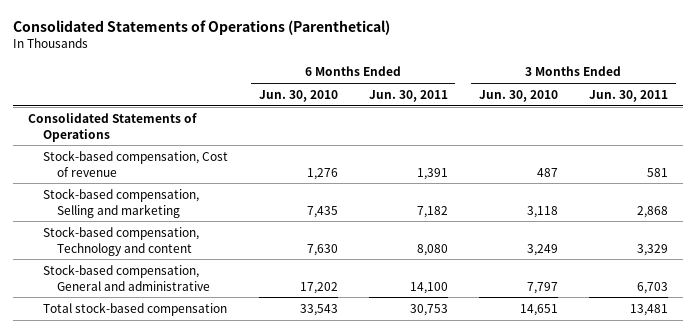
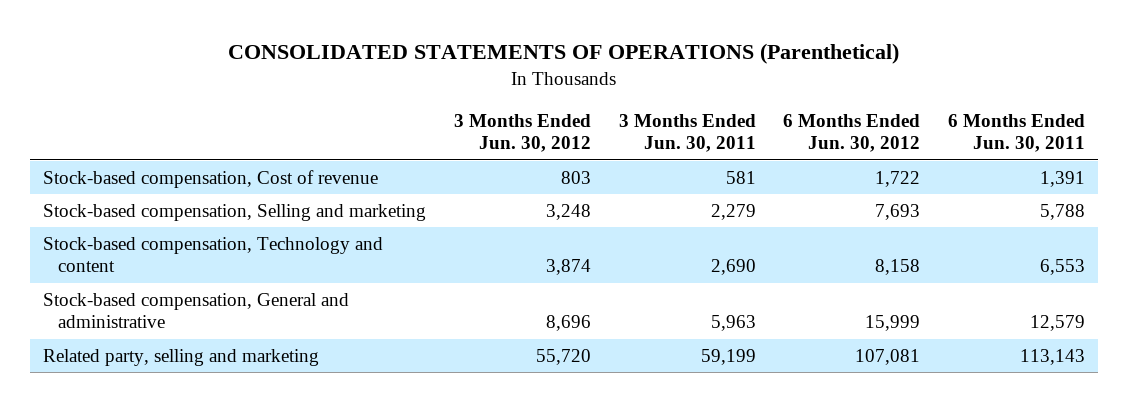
[12,19,390,35] Consolidated Statements of Operations (Parenthetical) -> [228,43,900,65] CONSOLIDATED STATEMENTS OF OPERATIONS (Parenthetical)
[258,90,338,103] Jun. 30, 2010 -> none
[478,90,558,103] Jun. 30, 2010 -> none
none -> [453,113,591,153] 3 Months Ended Jun. 30, 2012
none -> [783,113,921,153] 6 Months Ended Jun. 30, 2012
[28,112,198,142] Consolidated Statements of Operations -> none
[42,301,227,316] Total stock-based compensation -> none
[416,205,448,218] 7,182 -> [1039,203,1085,220] 5,788
[636,205,668,218] 2,868 -> [710,203,756,220] 2,279
[416,243,448,256] 8,080 -> [1039,259,1085,276] 6,553
[636,243,668,256] 3,329 -> [710,259,756,276] 2,690
[409,281,448,294] 14,100 -> [1029,315,1085,332] 12,579
[636,281,668,294] 6,703 -> [710,315,756,332] 5,963
none -> [43,348,320,366] Related party, selling and marketing

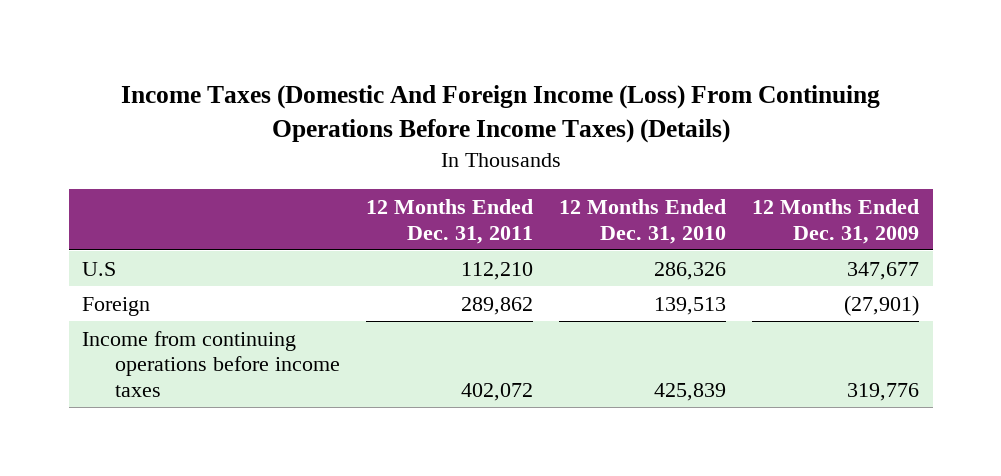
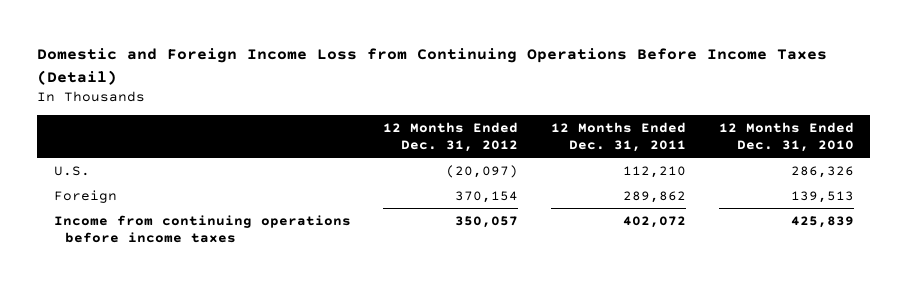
[120,85,880,144] Income Taxes (Domestic And Foreign Income (Loss) From Continuing Operations Before Income Taxes) (Details) -> [37,48,828,85] Domestic and Foreign Income Loss from Continuing Operations Before Income Taxes (Detail)
[752,198,920,244] 12 Months Ended Dec. 31, 2009 -> none
none -> [383,121,519,153] 12 Months Ended Dec. 31, 2012
[81,261,116,276] U.S -> [53,165,90,176] U.S.

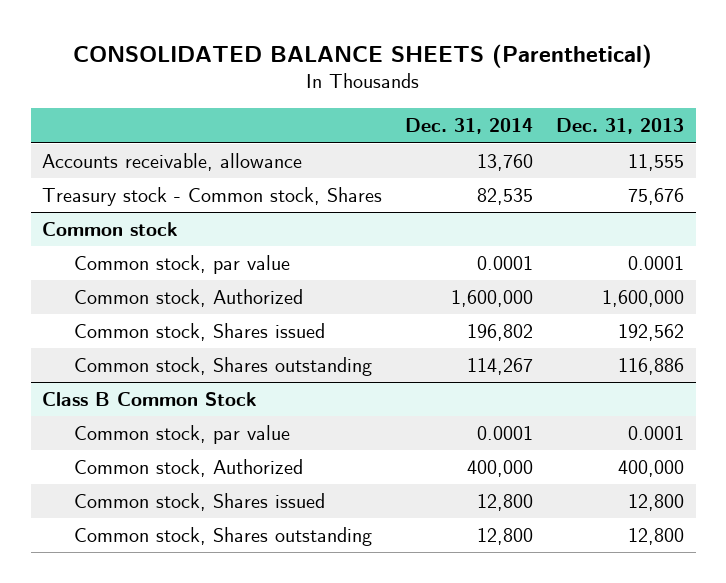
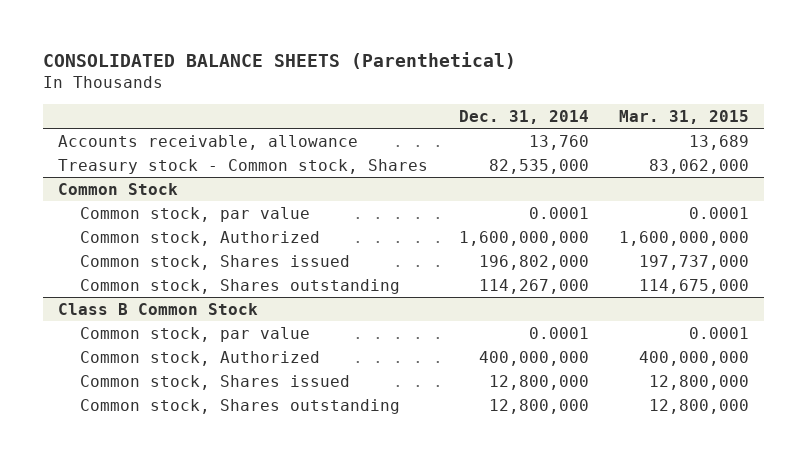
[556,118,685,135] Dec. 31, 2013 -> none
none -> [618,109,749,124] Mar. 31, 2015
[477,188,534,206] 82,535 -> [488,158,589,174] 82,535,000
[42,222,179,237] Common stock -> [58,182,179,195] Common Stock
[451,290,534,308] 1,600,000 -> [458,230,589,246] 1,600,000,000
[467,324,534,342] 196,802 -> [478,254,589,270] 196,802,000
[467,358,534,376] 114,267 -> [478,278,589,294] 114,267,000
[467,460,534,478] 400,000 -> [478,350,589,366] 400,000,000
[477,494,534,512] 12,800 -> [488,374,589,390] 12,800,000
[477,528,534,546] 12,800 -> [488,398,589,414] 12,800,000

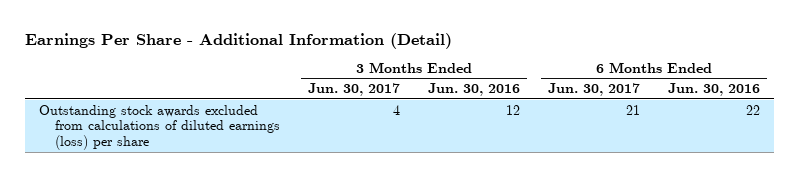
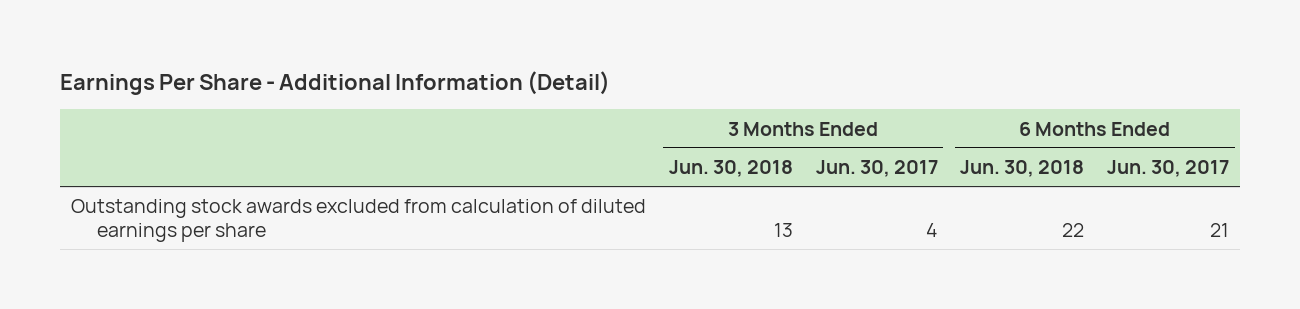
[428,83,521,97] Jun. 30, 2016 -> none
[668,83,761,97] Jun. 30, 2016 -> none
none -> [669,160,794,178] Jun. 30, 2018
none -> [960,160,1085,178] Jun. 30, 2018
[38,104,281,151] Outstanding stock awards excluded from calculations of diluted earnings (loss) per share -> [71,199,647,242] Outstanding stock awards excluded from calculation of diluted earnings per share

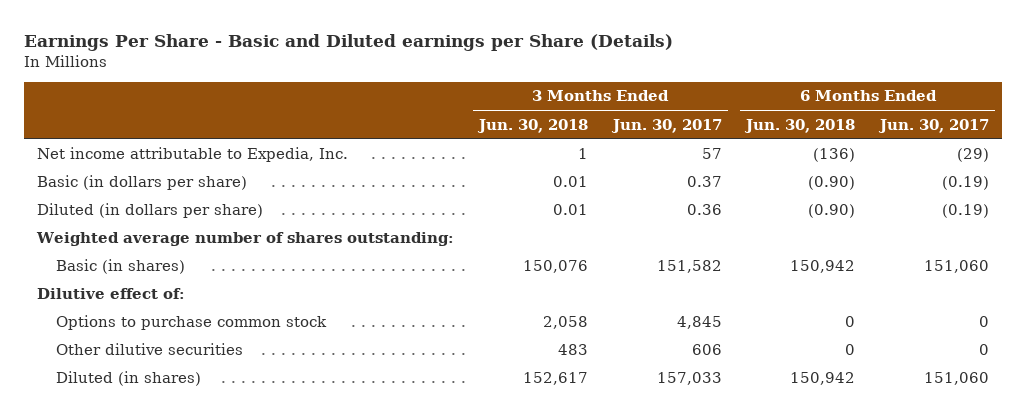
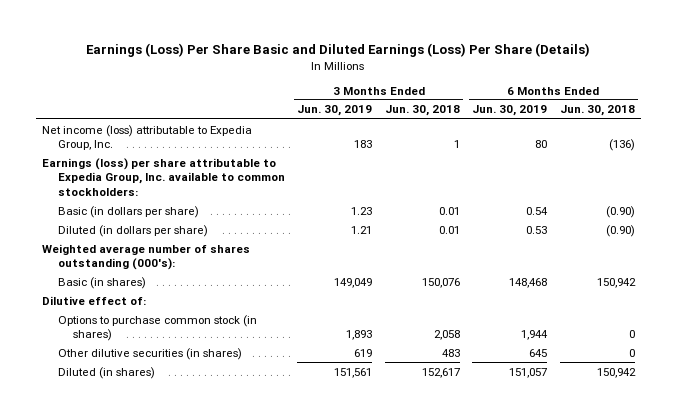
[24,34,674,52] Earnings Per Share - Basic and Diluted earnings per Share (Details) -> [86,43,591,58] Earnings (Loss) Per Share Basic and Diluted Earnings (Loss) Per Share (Details)
[610,118,722,133] Jun. 30, 2017 -> none
[878,118,990,133] Jun. 30, 2017 -> none
none -> [297,105,373,117] Jun. 30, 2019
none -> [472,105,548,117] Jun. 30, 2019
[36,146,348,162] Net income attributable to Expedia, Inc. -> [42,124,253,151] Net income (loss) attributable to Expedia Group, Inc.
none -> [42,157,285,196] Earnings (loss) per share attributable to Expedia Group, Inc. available to common stockholders:
[35,231,454,246] Weighted average number of shares outstanding: -> [42,243,251,271] Weighted average number of shares outstanding (000's):
[55,314,327,330] Options to purchase common stock -> [57,314,257,342] Options to purchase common stock (in shares)
[55,342,243,355] Other dilutive securities -> [57,347,242,360] Other dilutive securities (in shares)

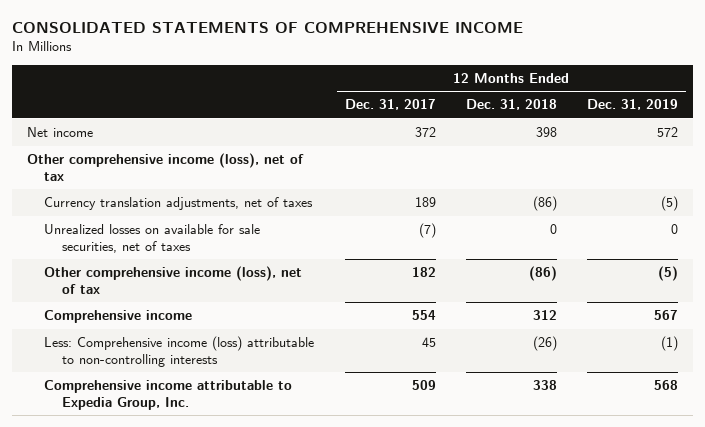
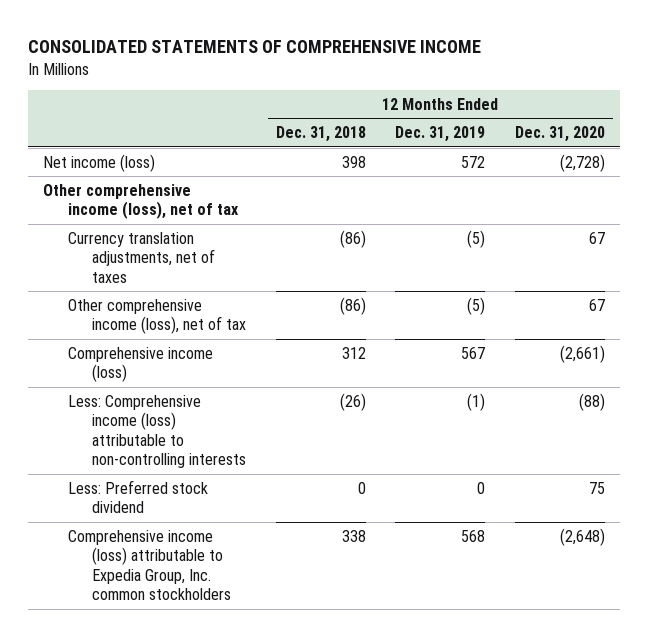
[344,99,436,111] Dec. 31, 2017 -> none
none -> [515,126,606,143] Dec. 31, 2020
[26,127,93,138] Net income -> [43,153,156,172] Net income (loss)
[44,224,261,253] Unrealized losses on available for sale securities, net of taxes -> none
[44,310,193,324] Comprehensive income -> [67,346,213,383] Comprehensive income (loss)
none -> [67,479,208,514] Less: Preferred stock dividend
[44,380,293,410] Comprehensive income attributable to Expedia Group, Inc. -> [67,529,231,601] Comprehensive income (loss) attributable to Expedia Group, Inc. common stockholders

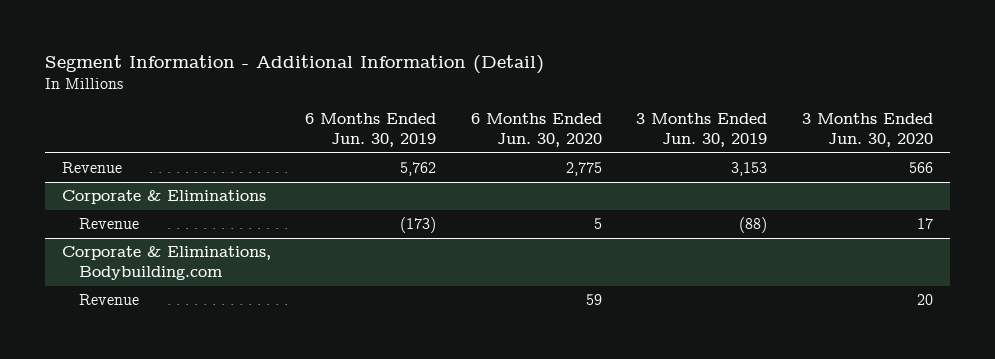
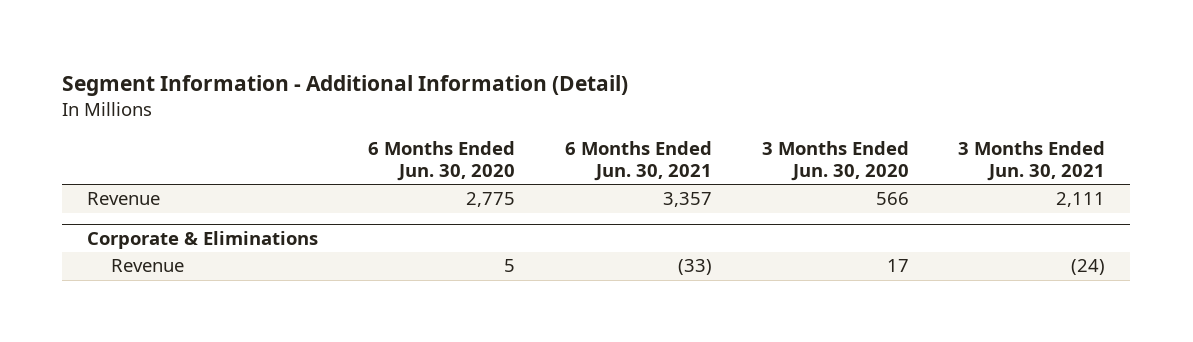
[305,112,437,147] 6 Months Ended Jun. 30, 2019 -> none
[636,112,768,147] 3 Months Ended Jun. 30, 2019 -> none
none -> [564,140,712,182] 6 Months Ended Jun. 30, 2021
none -> [958,140,1106,182] 3 Months Ended Jun. 30, 2021
[61,246,271,281] Corporate & Eliminations, Bodybuilding.com -> none
[78,294,139,306] Revenue -> none

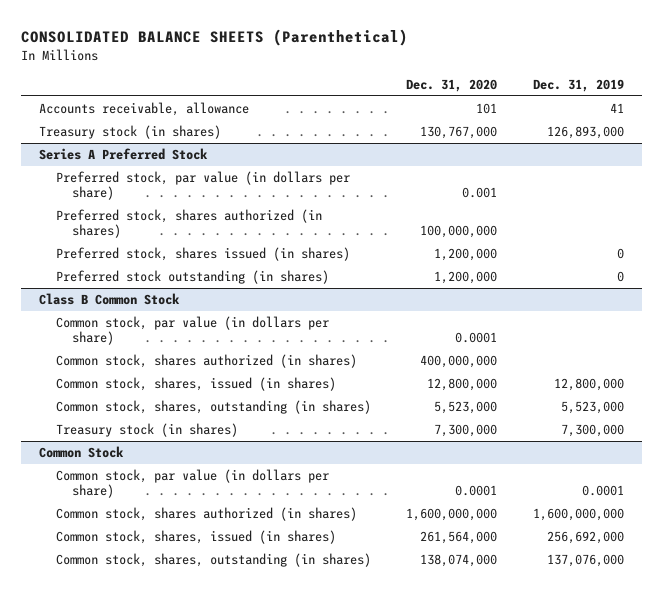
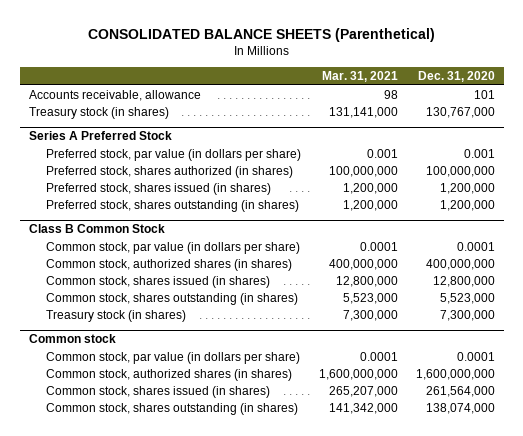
[532,79,624,93] Dec. 31, 2019 -> none
none -> [322,71,399,83] Mar. 31, 2021
[55,270,329,285] Preferred stock outstanding (in shares) -> [46,199,300,212] Preferred stock, shares outstanding (in shares)
[55,354,357,369] Common stock, shares authorized (in shares) -> [46,258,293,271] Common stock, authorized shares (in shares)
[55,377,336,392] Common stock, shares, issued (in shares) -> [46,275,271,288] Common stock, shares issued (in shares)
[55,400,371,415] Common stock, shares, outstanding (in shares) -> [46,292,299,305] Common stock, shares outstanding (in shares)
[39,446,125,459] Common Stock -> [28,334,116,344] Common stock
[55,507,357,522] Common stock, shares authorized (in shares) -> [46,368,293,381] Common stock, authorized shares (in shares)
[55,530,336,545] Common stock, shares, issued (in shares) -> [46,385,271,398] Common stock, shares issued (in shares)
[55,553,371,568] Common stock, shares, outstanding (in shares) -> [46,402,299,415] Common stock, shares outstanding (in shares)

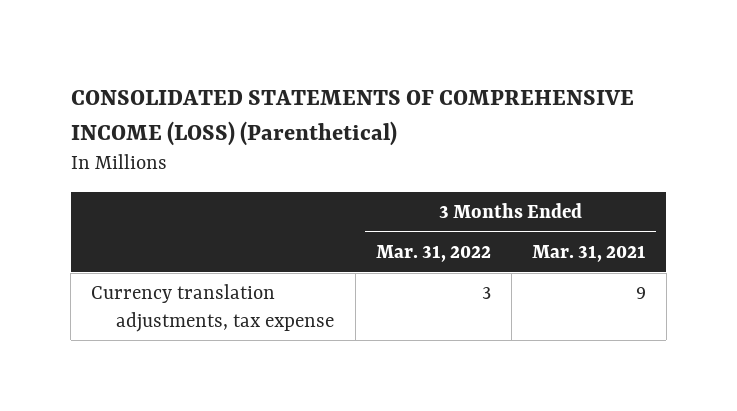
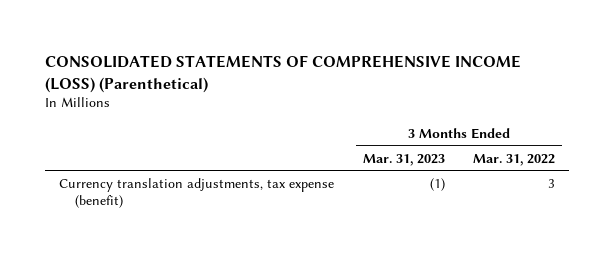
[531,245,646,263] Mar. 31, 2021 -> none
none -> [362,153,445,166] Mar. 31, 2023
[91,284,335,332] Currency translation adjustments, tax expense -> [59,177,335,208] Currency translation adjustments, tax expense (benefit)

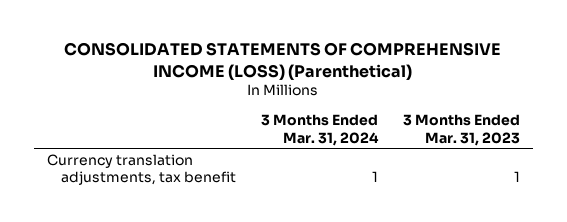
[473,153,556,166] Mar. 31, 2022 -> none
none -> [261,113,380,146] 3 Months Ended Mar. 31, 2024
[59,177,335,208] Currency translation adjustments, tax expense (benefit) -> [46,153,237,186] Currency translation adjustments, tax benefit
[429,177,445,191] (1) -> [514,171,521,183] 1

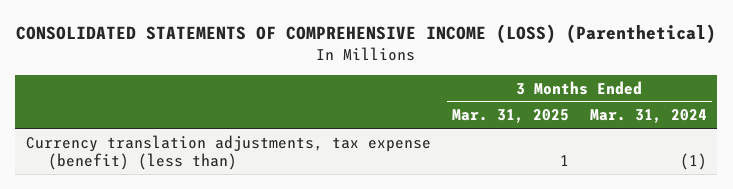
[403,113,521,146] 3 Months Ended Mar. 31, 2023 -> none
none -> [451,109,569,124] Mar. 31, 2025
[46,153,237,186] Currency translation adjustments, tax benefit -> [25,134,431,170] Currency translation adjustments, tax expense (benefit) (less than)
[372,171,379,183] 1 -> [679,152,707,170] (1)

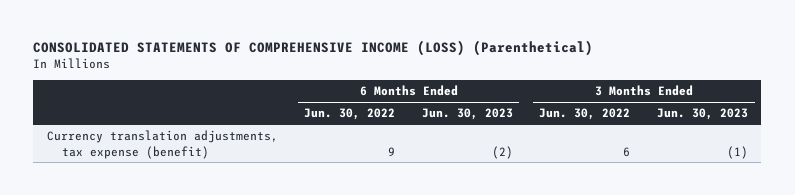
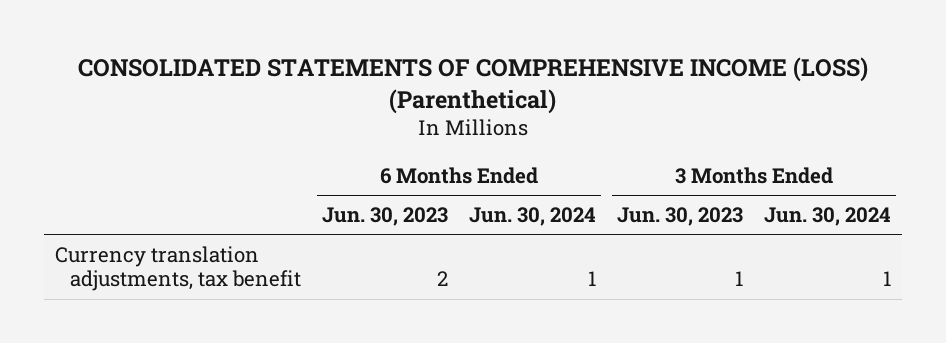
[304,108,396,121] Jun. 30, 2022 -> none
[539,108,631,121] Jun. 30, 2022 -> none
none -> [469,207,597,227] Jun. 30, 2024
none -> [764,207,892,227] Jun. 30, 2024
[46,130,278,159] Currency translation adjustments, tax expense (benefit) -> [54,246,301,292] Currency translation adjustments, tax benefit
[491,145,513,159] (2) -> [436,271,448,287] 2
[726,145,748,159] (1) -> [735,271,744,287] 1

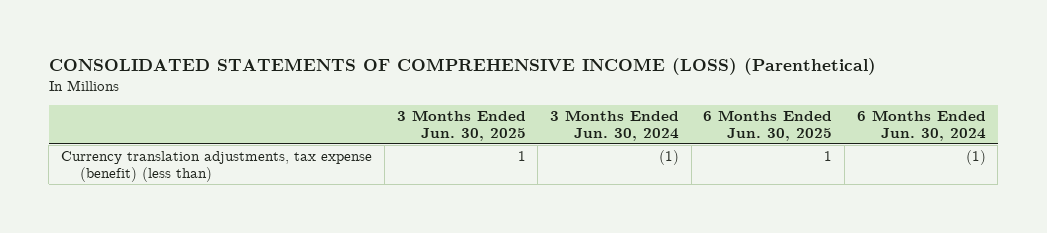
[321,207,448,227] Jun. 30, 2023 -> none
[617,207,744,227] Jun. 30, 2023 -> none
none -> [396,109,526,141] 3 Months Ended Jun. 30, 2025
none -> [703,109,833,141] 6 Months Ended Jun. 30, 2025
[54,246,301,292] Currency translation adjustments, tax benefit -> [61,150,373,182] Currency translation adjustments, tax expense (benefit) (less than)
[588,271,597,287] 1 -> [965,149,986,165] (1)
[883,271,892,287] 1 -> [658,149,679,165] (1)

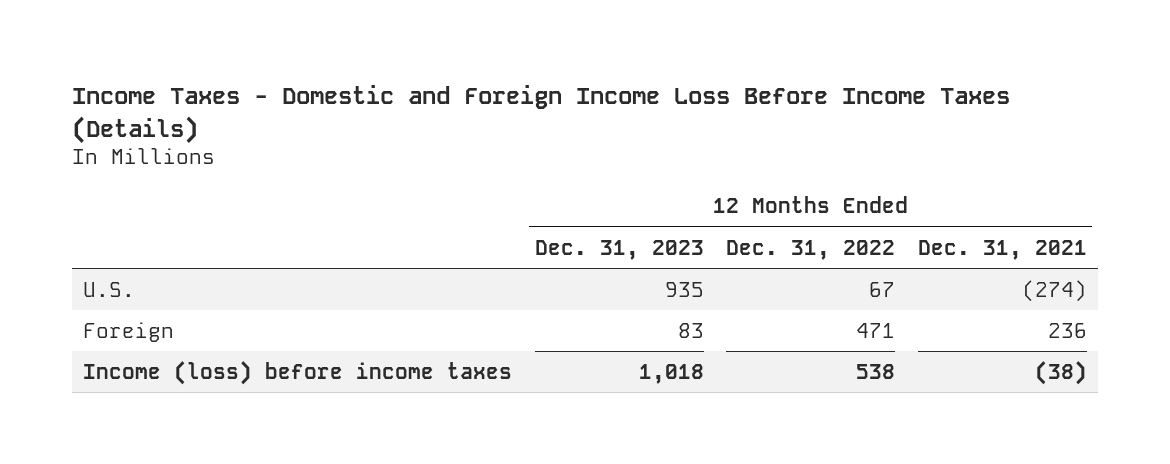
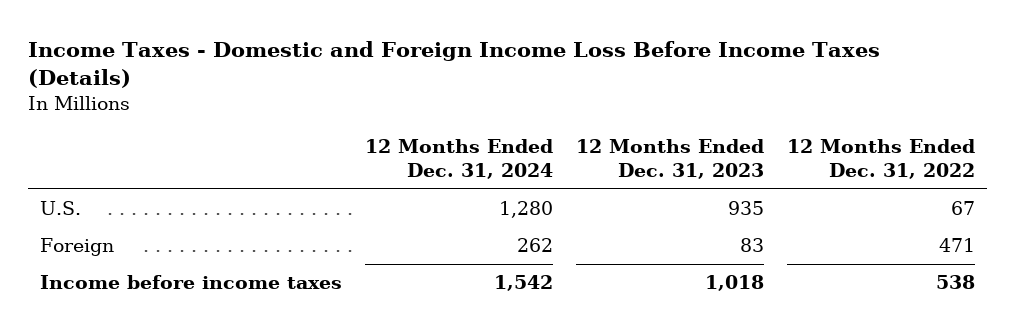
[917,239,1087,260] Dec. 31, 2021 -> none
none -> [365,139,554,179] 12 Months Ended Dec. 31, 2024
[83,360,513,385] Income (loss) before income taxes -> [39,275,342,290] Income before income taxes

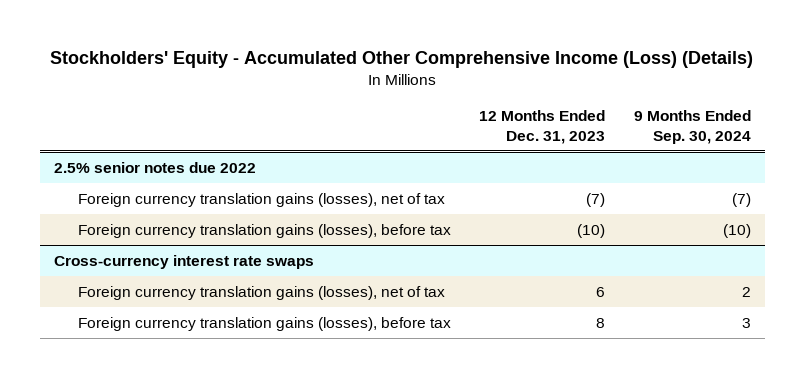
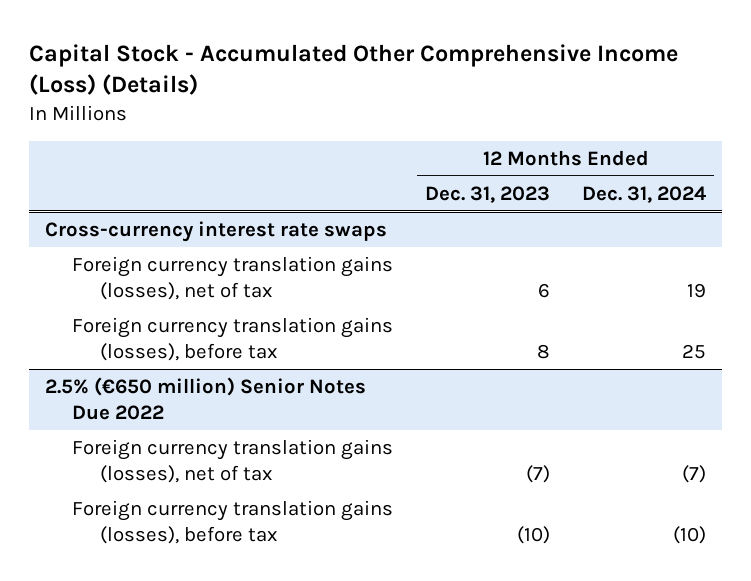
[50,50,754,68] Stockholders' Equity - Accumulated Other Comprehensive Income (Loss) (Details) -> [28,43,678,96] Capital Stock - Accumulated Other Comprehensive Income (Loss) (Details)
[633,109,751,144] 9 Months Ended Sep. 30, 2024 -> none
none -> [582,185,707,203] Dec. 31, 2024
[53,161,256,173] 2.5% senior notes due 2022 -> none
[77,192,445,207] Foreign currency translation gains (losses), net of tax -> none
[77,223,451,238] Foreign currency translation gains (losses), before tax -> none
none -> [44,376,366,421] 2.5% (€650 million) Senior Notes Due 2022
none -> [72,438,394,484] Foreign currency translation gains (losses), net of tax
none -> [72,499,394,545] Foreign currency translation gains (losses), before tax

